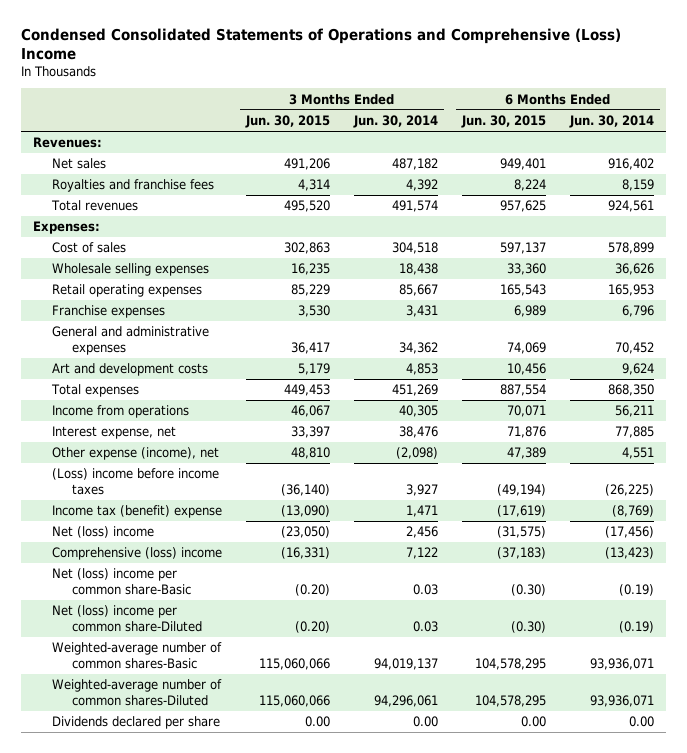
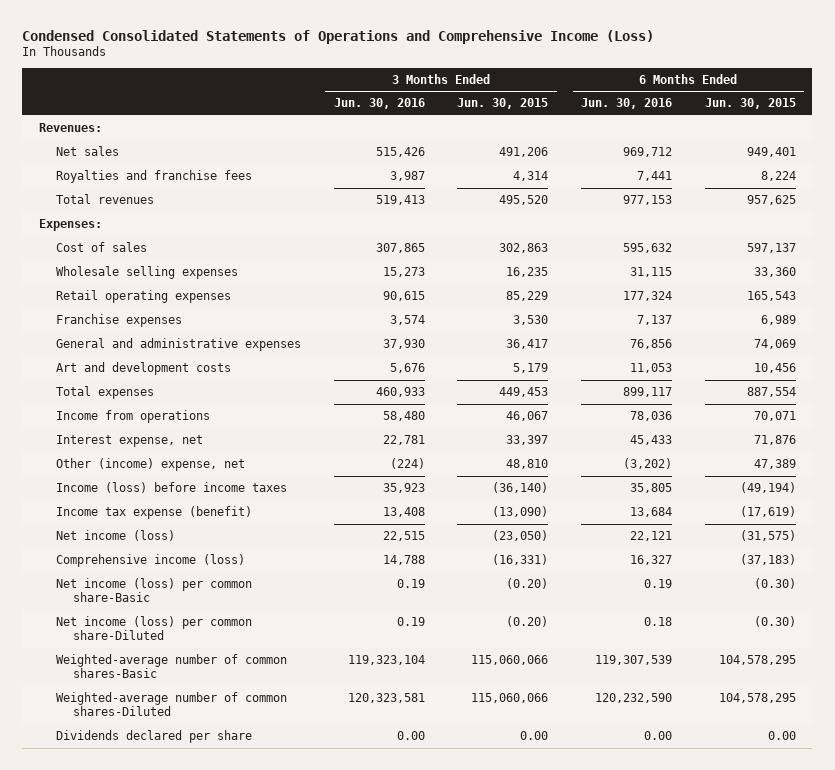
[20,28,621,61] Condensed Consolidated Statements of Operations and Comprehensive (Loss) Income -> [22,29,655,44] Condensed Consolidated Statements of Operations and Comprehensive Income (Loss)
[353,114,439,128] Jun. 30, 2014 -> none
[569,114,655,128] Jun. 30, 2014 -> none
none -> [333,98,425,110] Jun. 30, 2016
none -> [581,98,673,110] Jun. 30, 2016
[52,447,220,461] Other expense (income), net -> [55,458,245,472] Other (income) expense, net
[52,468,220,495] (Loss) income before income taxes -> [55,482,287,494] Income (loss) before income taxes
[52,505,223,519] Income tax (benefit) expense -> [55,506,252,520] Income tax expense (benefit)
[52,526,155,539] Net (loss) income -> [55,530,175,542] Net income (loss)
[52,547,223,561] Comprehensive (loss) income -> [55,554,245,568] Comprehensive income (loss)
[52,568,191,595] Net (loss) income per common share-Basic -> [55,578,252,603] Net income (loss) per common share-Basic
[52,605,202,632] Net (loss) income per common share-Diluted -> [55,616,252,641] Net income (loss) per common share-Diluted

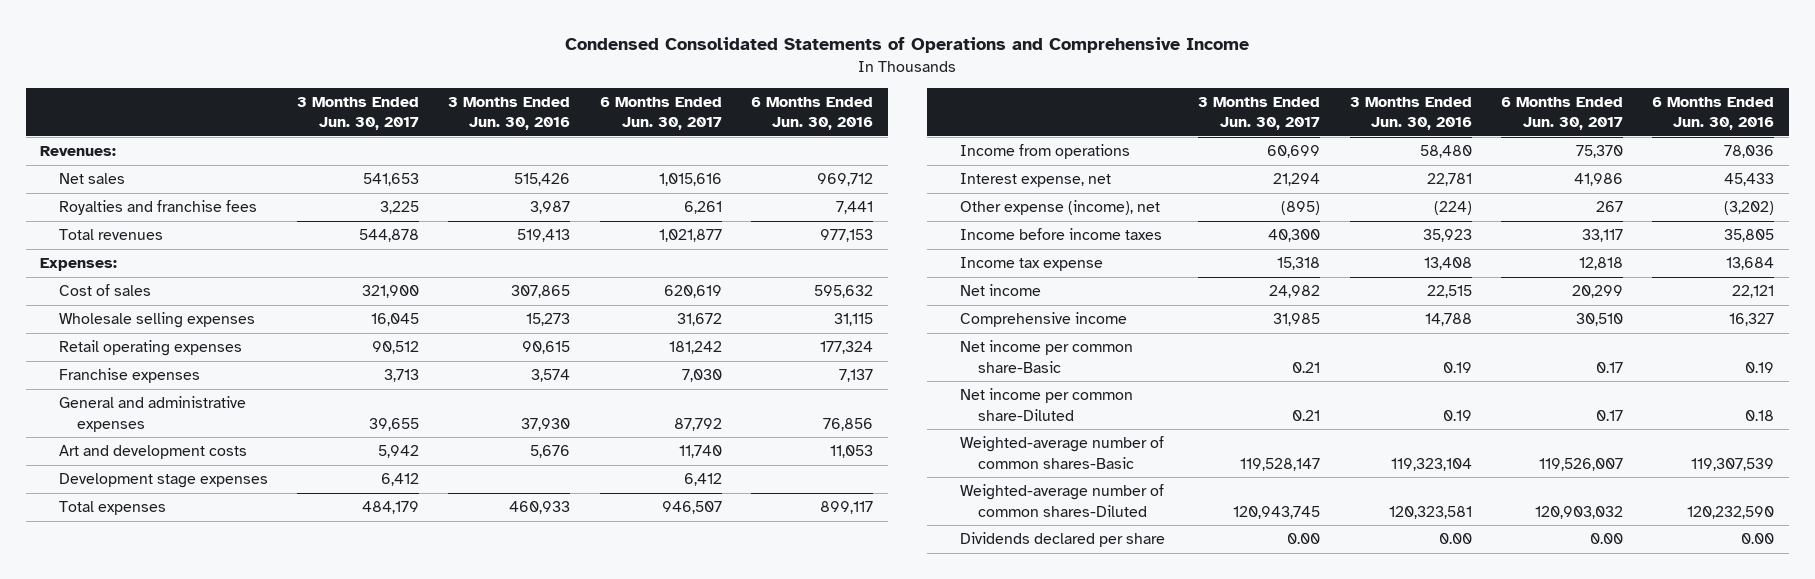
[22,29,655,44] Condensed Consolidated Statements of Operations and Comprehensive Income (Loss) -> [565,37,1250,54] Condensed Consolidated Statements of Operations and Comprehensive Income
[457,98,549,110] Jun. 30, 2015 -> none
[704,98,796,110] Jun. 30, 2015 -> none
none -> [297,96,420,131] 3 Months Ended Jun. 30, 2017
none -> [599,96,722,131] 6 Months Ended Jun. 30, 2017
none -> [58,473,268,489] Development stage expenses
[55,458,245,472] Other (income) expense, net -> [959,200,1160,216] Other expense (income), net
[55,482,287,494] Income (loss) before income taxes -> [959,228,1162,241] Income before income taxes
[55,506,252,520] Income tax expense (benefit) -> [959,257,1103,272] Income tax expense
[55,530,175,542] Net income (loss) -> [959,284,1041,297] Net income
[55,554,245,568] Comprehensive income (loss) -> [959,312,1127,328] Comprehensive income
[55,578,252,603] Net income (loss) per common share-Basic -> [959,340,1133,373] Net income per common share-Basic
[55,616,252,641] Net income (loss) per common share-Diluted -> [959,388,1133,421] Net income per common share-Diluted

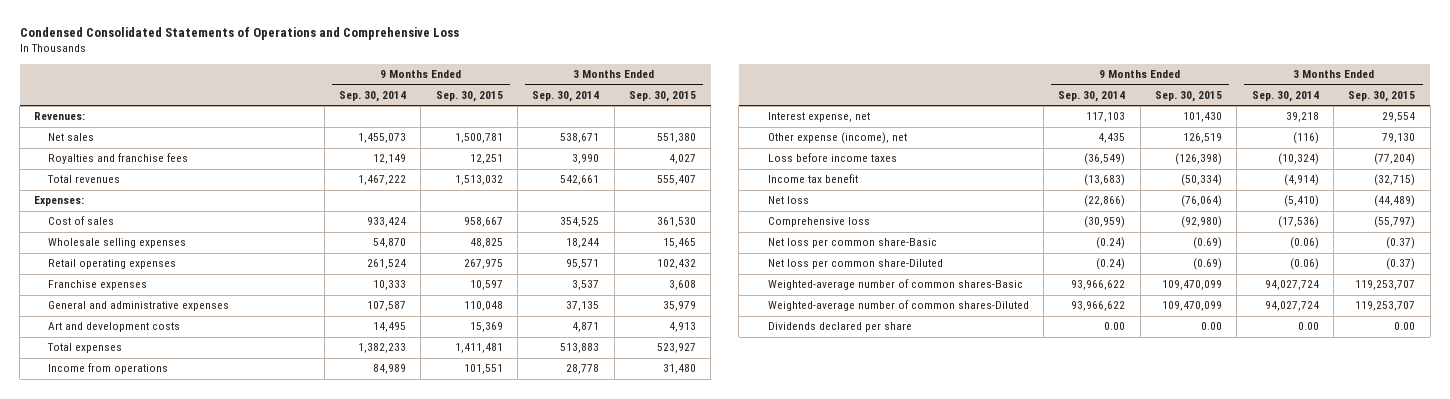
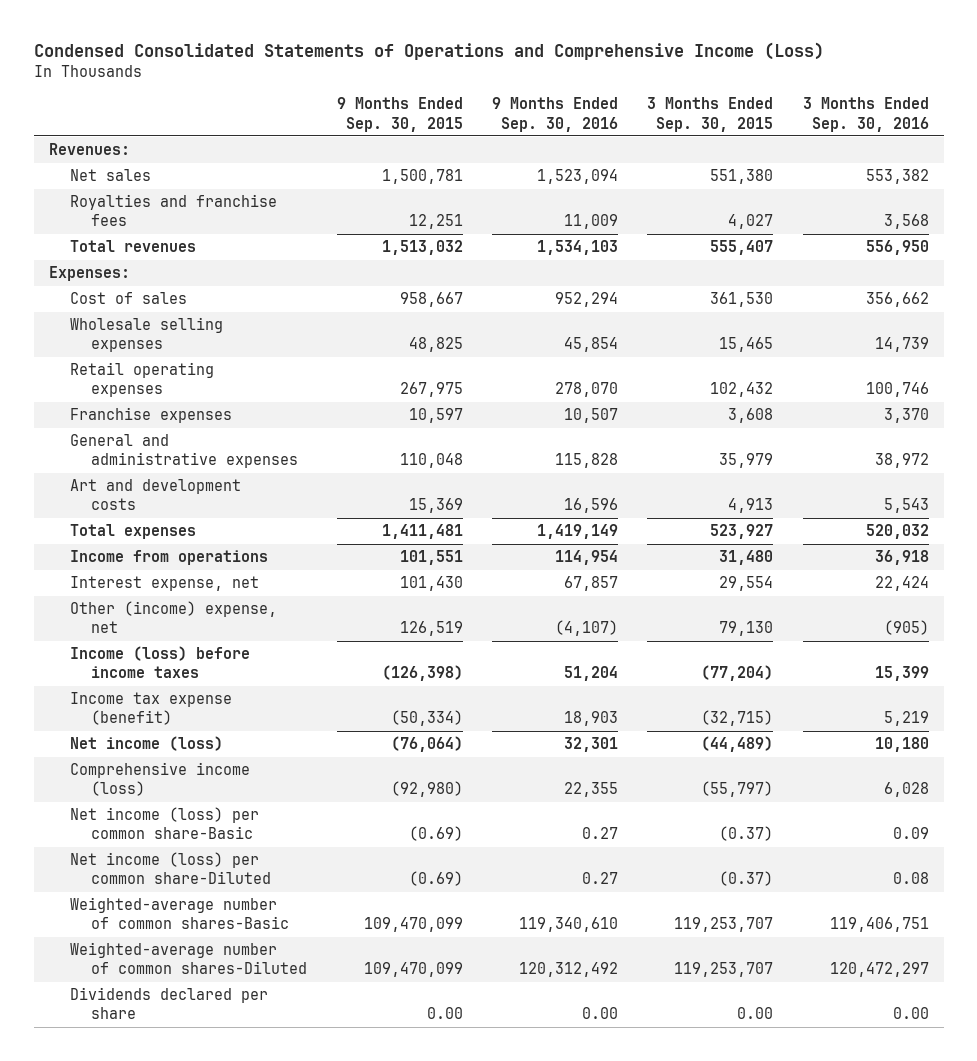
[19,27,459,41] Condensed Consolidated Statements of Operations and Comprehensive Loss -> [33,41,824,60] Condensed Consolidated Statements of Operations and Comprehensive Income (Loss)
[338,90,406,102] Sep. 30, 2014 -> none
[532,90,600,102] Sep. 30, 2014 -> none
none -> [492,97,619,132] 9 Months Ended Sep. 30, 2016
none -> [802,97,929,132] 3 Months Ended Sep. 30, 2016
[767,132,907,145] Other expense (income), net -> [70,601,278,634] Other (income) expense, net
[767,153,897,163] Loss before income taxes -> [70,646,251,679] Income (loss) before income taxes
[767,174,858,184] Income tax benefit -> [70,692,233,726] Income tax expense (benefit)
[767,196,809,205] Net loss -> [70,736,224,752] Net income (loss)
[767,217,870,228] Comprehensive loss -> [70,762,251,797] Comprehensive income (loss)
[767,238,937,249] Net loss per common share-Basic -> [70,807,260,840] Net income (loss) per common share-Basic
[767,259,943,270] Net loss per common share-Diluted -> [70,852,272,885] Net income (loss) per common share-Diluted

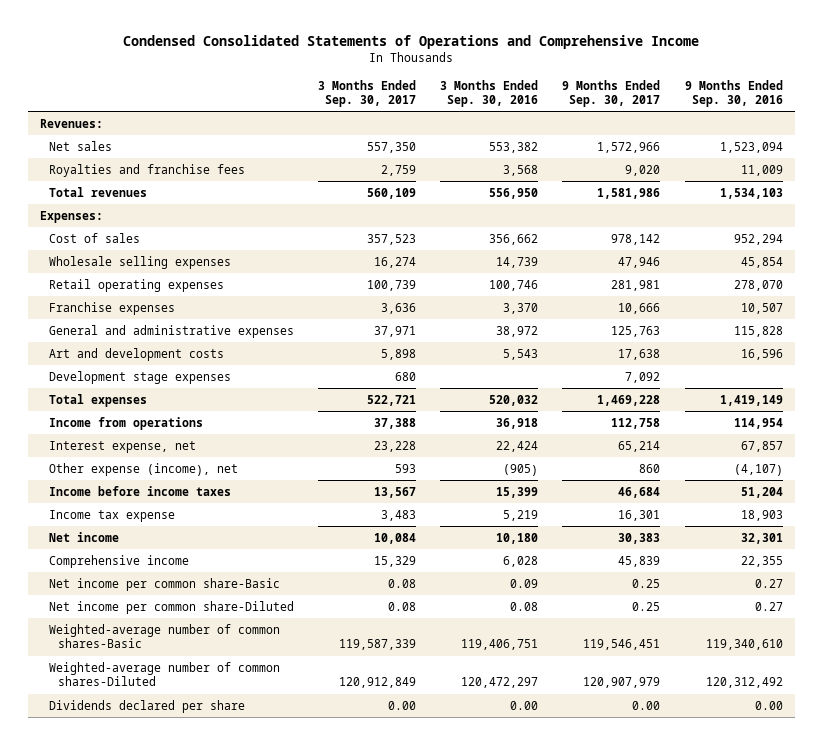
[33,41,824,60] Condensed Consolidated Statements of Operations and Comprehensive Income (Loss) -> [123,35,700,50] Condensed Consolidated Statements of Operations and Comprehensive Income
[336,97,463,132] 9 Months Ended Sep. 30, 2015 -> none
[647,97,774,132] 3 Months Ended Sep. 30, 2015 -> none
none -> [318,79,417,107] 3 Months Ended Sep. 30, 2017
none -> [562,79,661,107] 9 Months Ended Sep. 30, 2017
none -> [49,370,232,384] Development stage expenses
[70,601,278,634] Other (income) expense, net -> [49,462,239,476] Other expense (income), net
[70,646,251,679] Income (loss) before income taxes -> [49,485,232,496] Income before income taxes
[70,692,233,726] Income tax expense (benefit) -> [49,509,176,522] Income tax expense
[70,736,224,752] Net income (loss) -> [49,531,120,542] Net income
[70,762,251,797] Comprehensive income (loss) -> [49,554,190,568] Comprehensive income
[70,807,260,840] Net income (loss) per common share-Basic -> [49,577,281,591] Net income per common share-Basic
[70,852,272,885] Net income (loss) per common share-Diluted -> [49,600,295,614] Net income per common share-Diluted

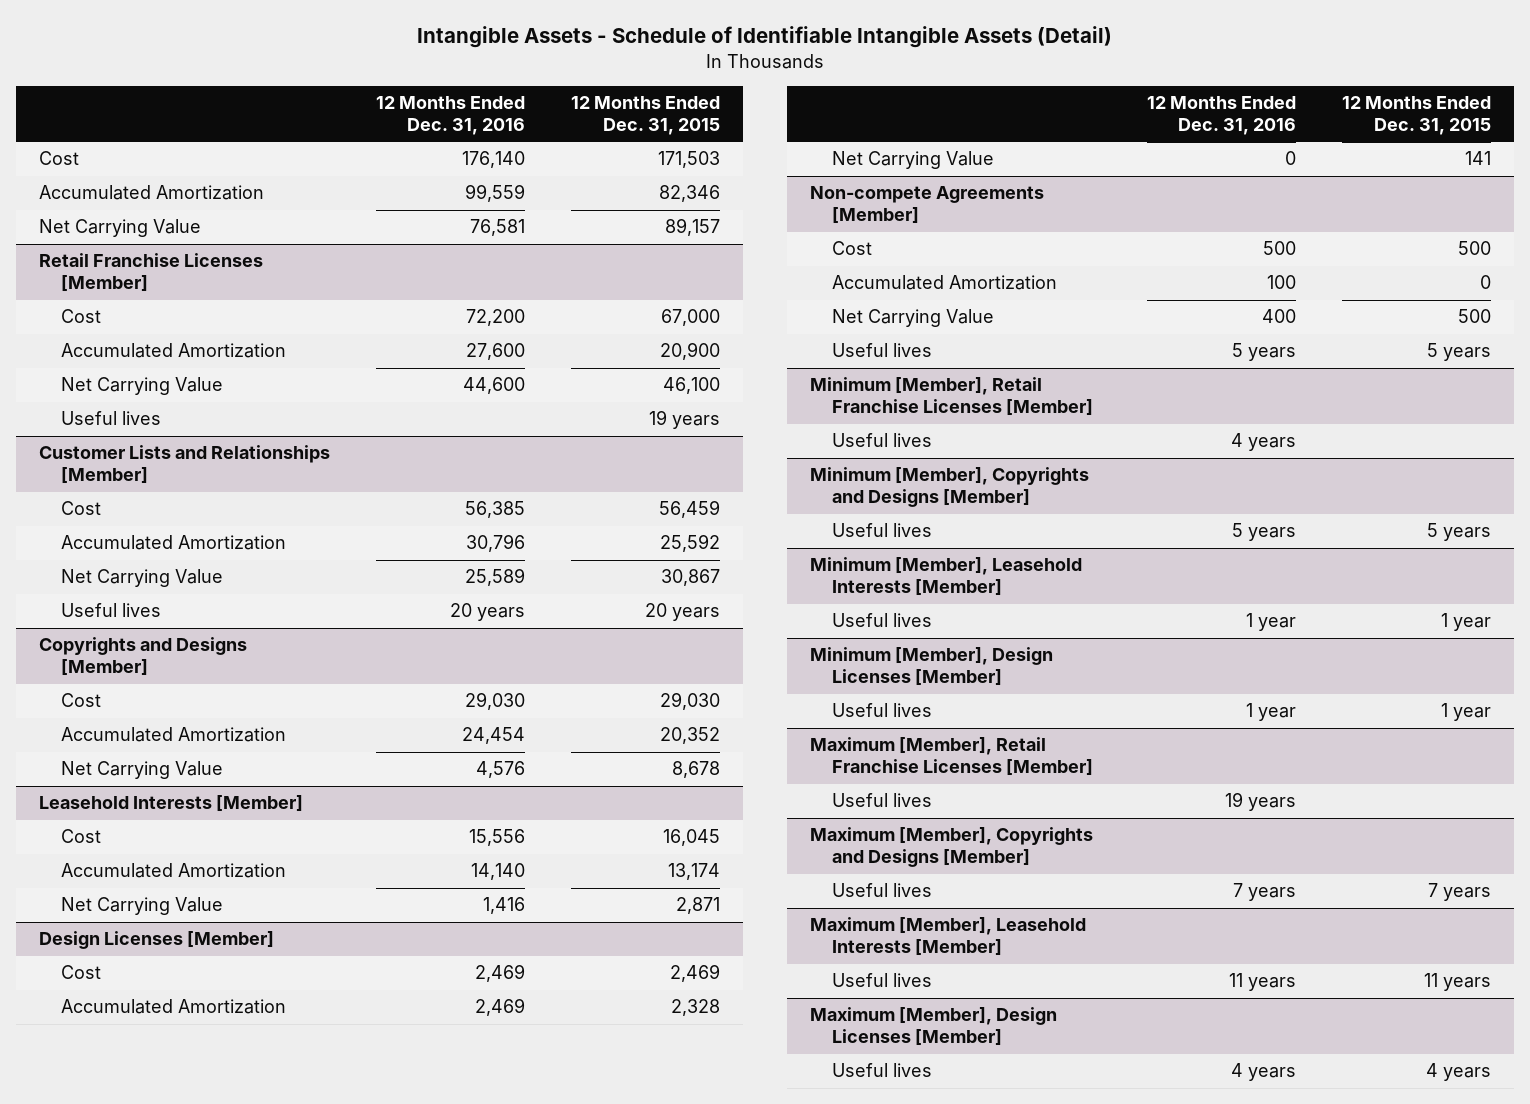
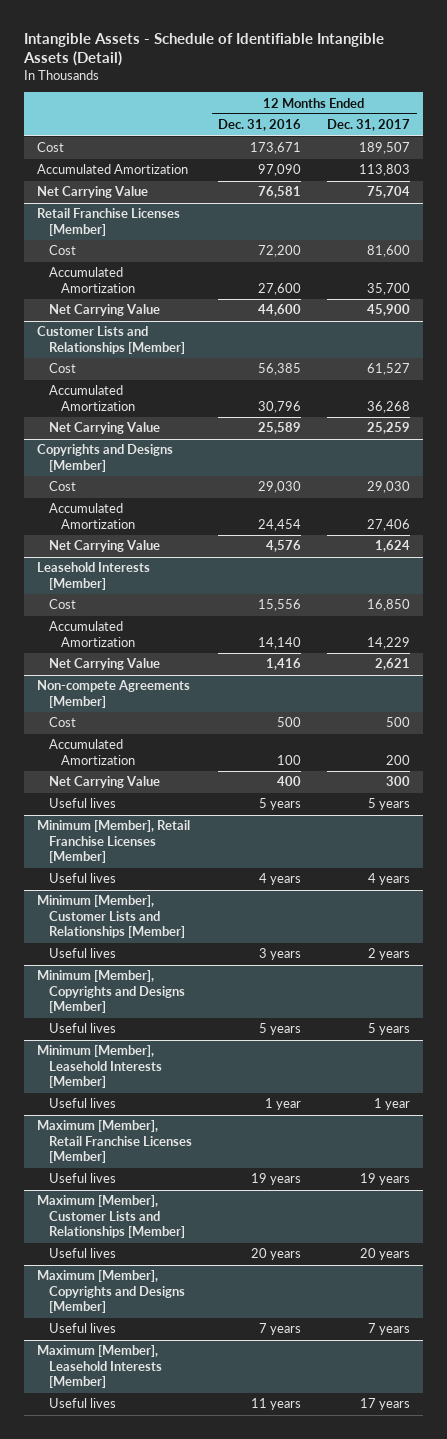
[570,95,720,135] 12 Months Ended Dec. 31, 2015 -> none
none -> [327,119,411,132] Dec. 31, 2017
[461,151,525,169] 176,140 -> [250,142,302,155] 173,671
[464,184,525,203] 99,559 -> [258,164,302,177] 97,090
[60,411,161,426] Useful lives -> none
[60,603,161,618] Useful lives -> none
[38,931,274,950] Design Licenses [Member] -> none
[60,965,101,980] Cost -> none
[60,999,286,1015] Accumulated Amortization -> none
[832,151,995,170] Net Carrying Value -> none
none -> [37,895,186,939] Minimum [Member], Customer Lists and Relationships [Member]
none -> [49,948,117,959] Useful lives
[810,647,1054,687] Minimum [Member], Design Licenses [Member] -> none
[832,703,933,718] Useful lives -> none
none -> [37,1195,186,1239] Maximum [Member], Customer Lists and Relationships [Member]
none -> [49,1248,117,1259] Useful lives
[810,1007,1058,1047] Maximum [Member], Design Licenses [Member] -> none
[832,1063,933,1078] Useful lives -> none

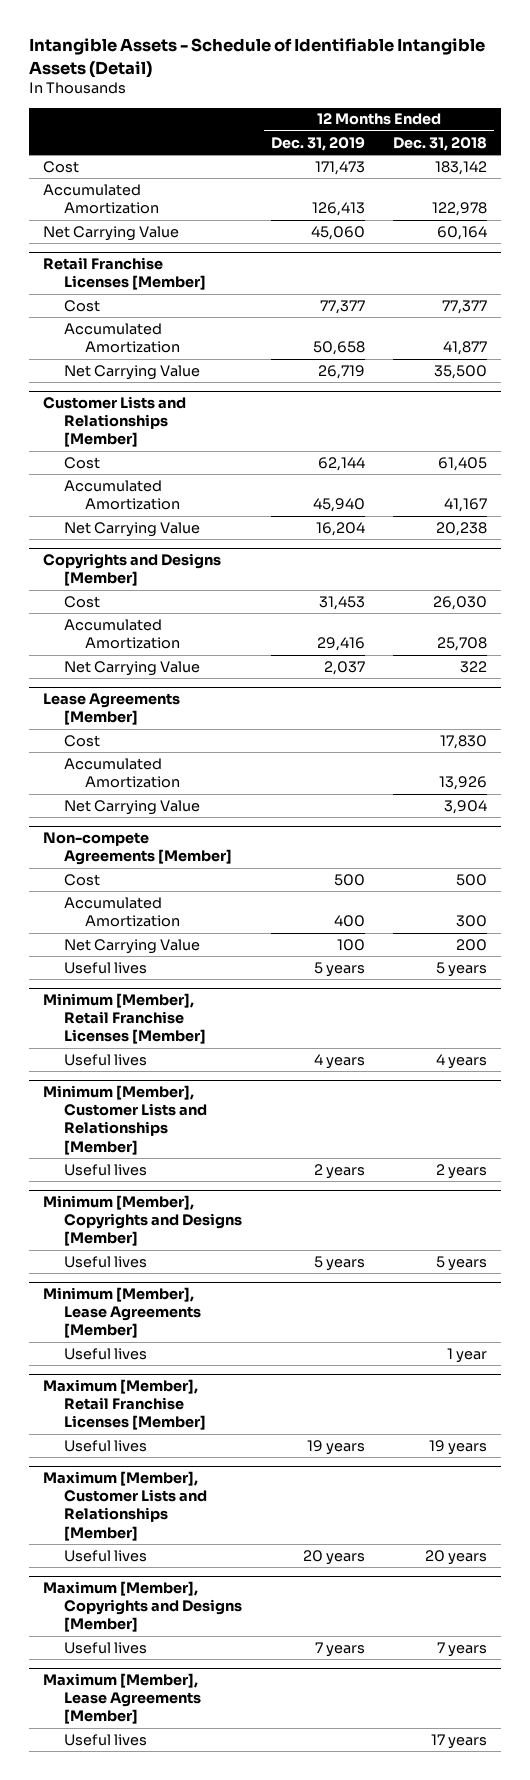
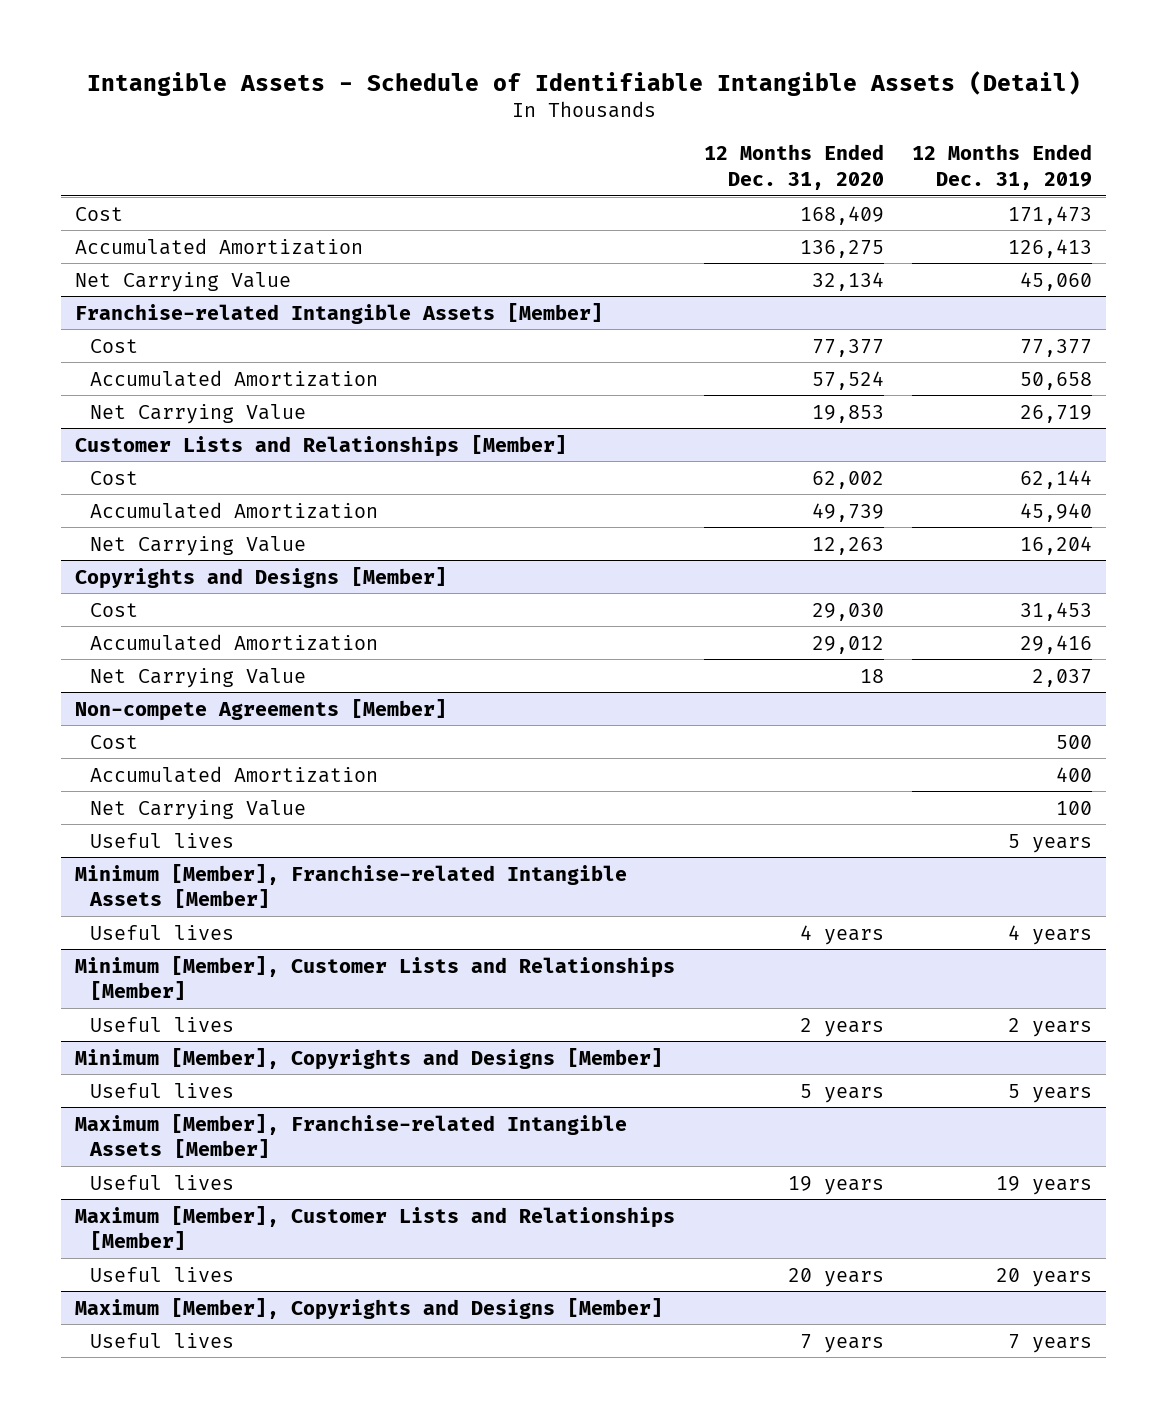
[393,136,488,151] Dec. 31, 2018 -> none
none -> [703,144,884,190] 12 Months Ended Dec. 31, 2020
[43,257,207,291] Retail Franchise Licenses [Member] -> [75,302,604,324] Franchise-related Intangible Assets [Member]
[43,693,181,726] Lease Agreements [Member] -> none
[64,734,101,747] Cost -> none
[64,757,181,789] Accumulated Amortization -> none
[64,799,201,815] Net Carrying Value -> none
[43,993,207,1045] Minimum [Member], Retail Franchise Licenses [Member] -> none
none -> [75,863,628,908] Minimum [Member], Franchise-related Intangible Assets [Member]
[43,1287,202,1339] Minimum [Member], Lease Agreements [Member] -> none
[64,1347,148,1360] Useful lives -> none
[43,1379,207,1431] Maximum [Member], Retail Franchise Licenses [Member] -> none
none -> [75,1113,628,1158] Maximum [Member], Franchise-related Intangible Assets [Member]
[43,1673,202,1725] Maximum [Member], Lease Agreements [Member] -> none
[64,1733,148,1746] Useful lives -> none

